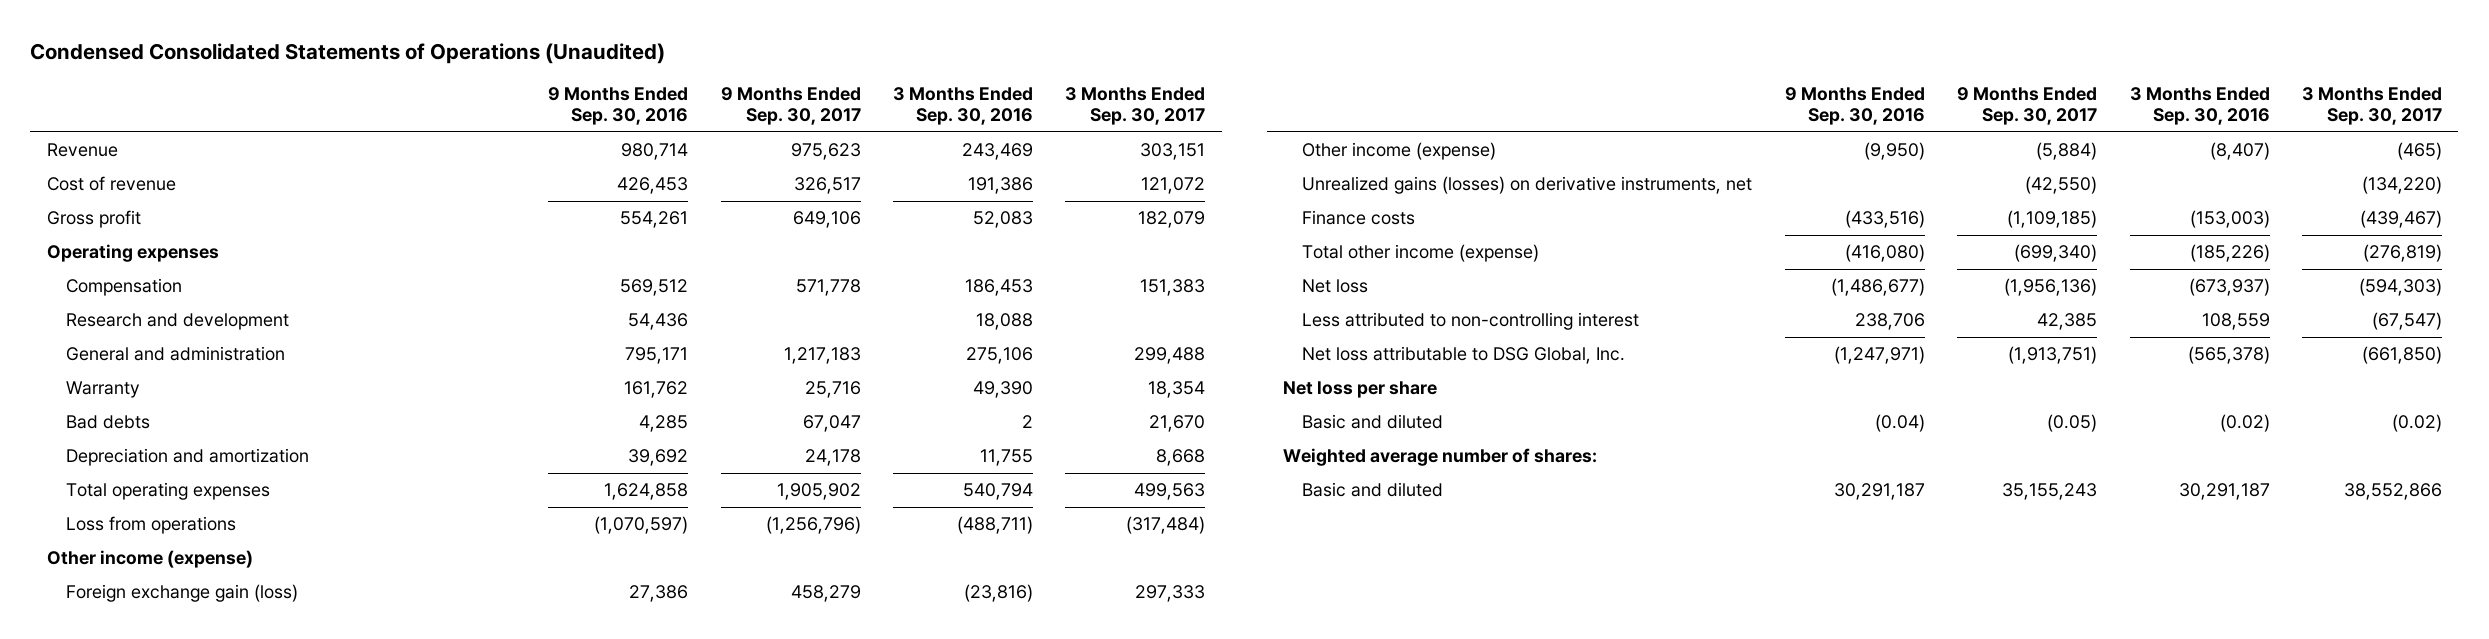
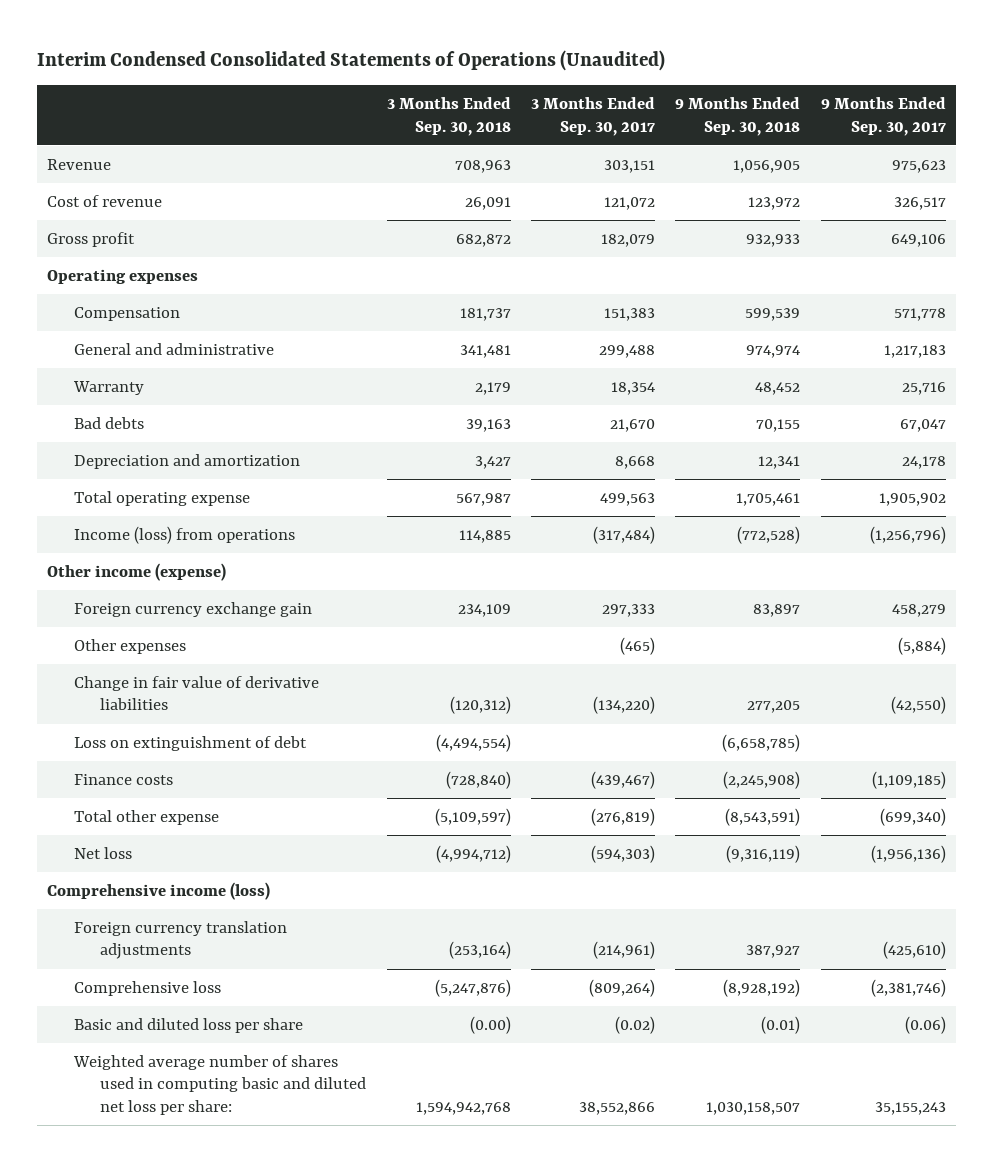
[30,42,666,64] Condensed Consolidated Statements of Operations (Unaudited) -> [36,50,665,72] Interim Condensed Consolidated Statements of Operations (Unaudited)
[548,87,689,126] 9 Months Ended Sep. 30, 2016 -> none
[893,87,1034,126] 3 Months Ended Sep. 30, 2016 -> none
none -> [386,97,511,136] 3 Months Ended Sep. 30, 2018
none -> [675,97,801,136] 9 Months Ended Sep. 30, 2018
[65,313,289,331] Research and development -> none
[65,346,285,362] General and administration -> [73,343,274,356] General and administrative
[65,482,270,501] Total operating expenses -> [73,491,250,507] Total operating expense
[65,516,236,535] Loss from operations -> [73,526,295,545] Income (loss) from operations
[65,584,298,603] Foreign exchange gain (loss) -> [73,602,312,618] Foreign currency exchange gain
[1302,142,1497,161] Other income (expense) -> [73,639,186,655] Other expenses
[1302,176,1753,195] Unrealized gains (losses) on derivative instruments, net -> [73,676,319,711] Change in fair value of derivative liabilities
none -> [73,736,307,752] Loss on extinguishment of debt
[1302,244,1540,263] Total other income (expense) -> [73,810,219,826] Total other expense
[1302,312,1640,331] Less attributed to non-controlling interest -> none
[1302,346,1626,365] Net loss attributable to DSG Global, Inc. -> none
[1283,381,1438,399] Net loss per share -> none
[1283,448,1598,467] Weighted average number of shares: -> none
none -> [46,882,270,901] Comprehensive income (loss)
none -> [73,921,287,960] Foreign currency translation adjustments
none -> [73,981,221,997] Comprehensive loss
[1302,414,1444,430] Basic and diluted -> [73,1018,303,1034] Basic and diluted loss per share
[2047,414,2098,433] (0.05) -> [904,1016,946,1035] (0.06)
[1302,482,1444,498] Basic and diluted -> [72,1055,367,1115] Weighted average number of shares used in computing basic and diluted net loss per share:

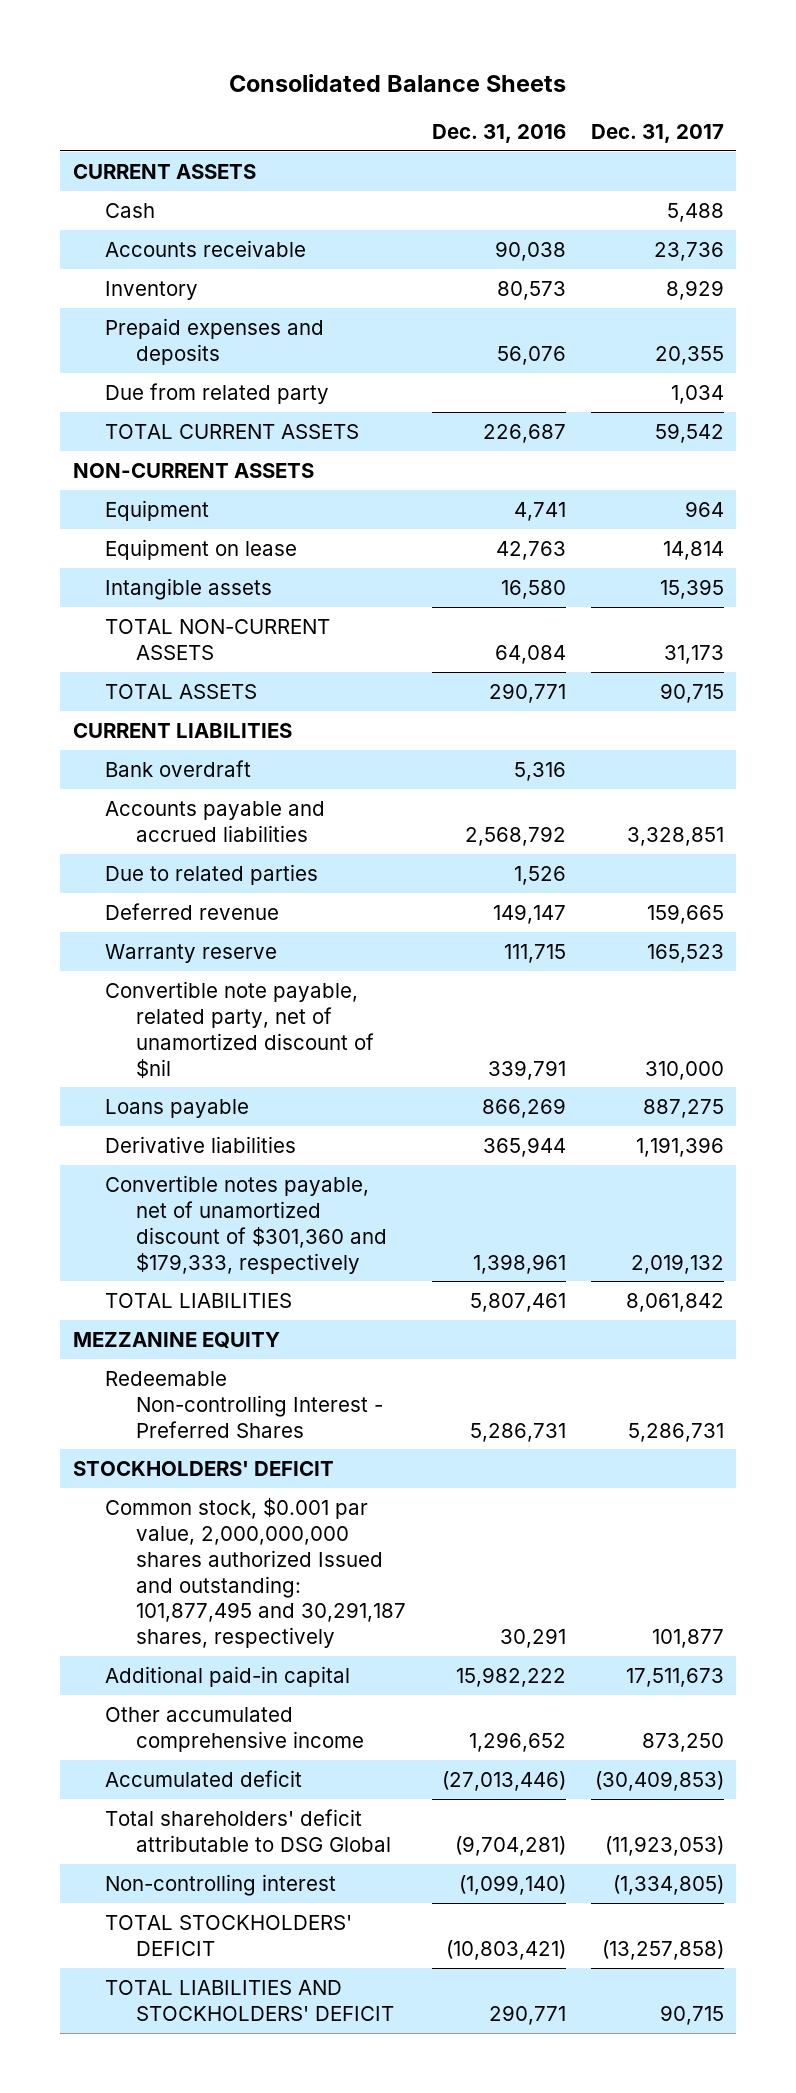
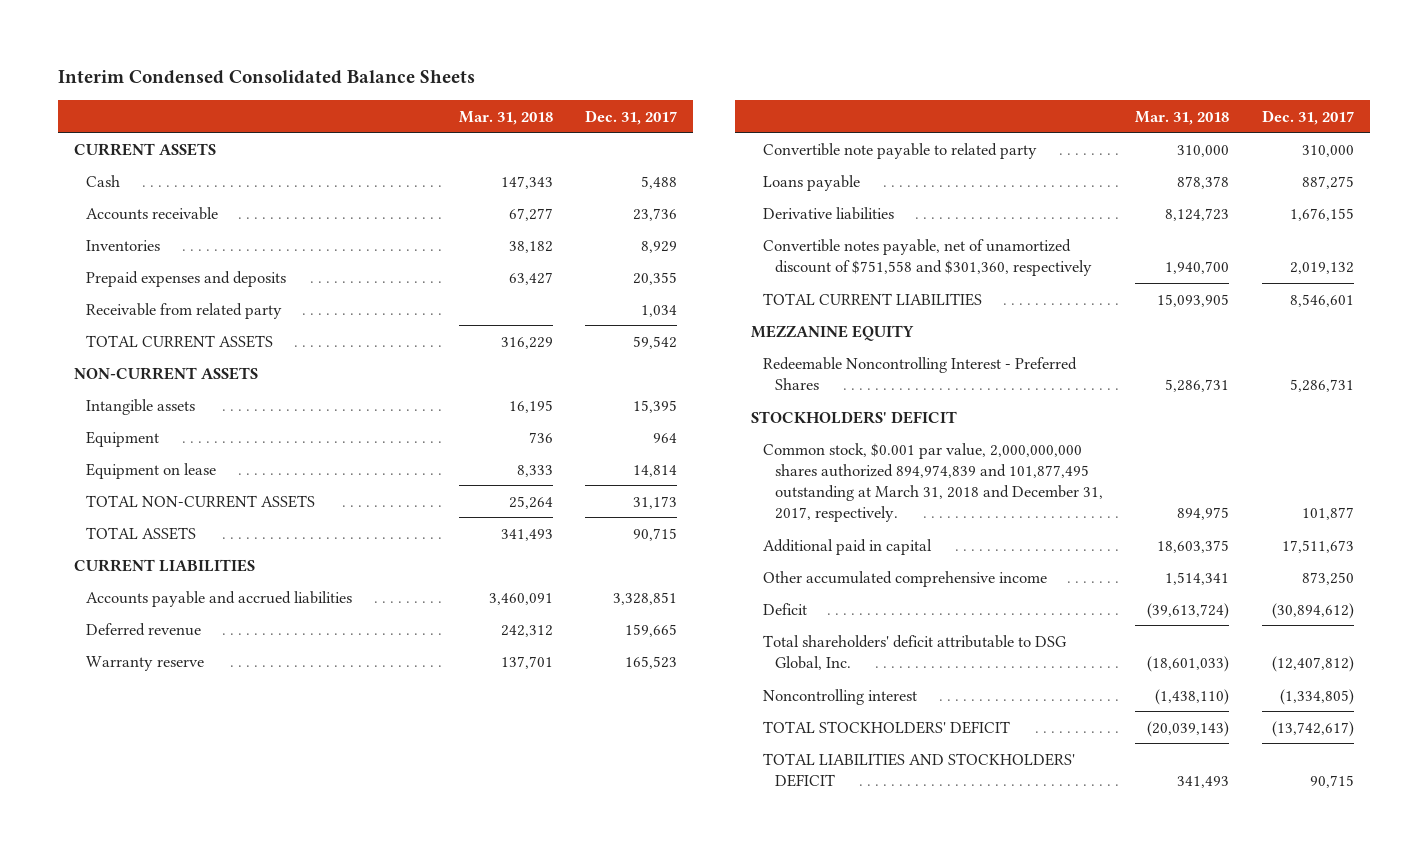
[229,73,567,92] Consolidated Balance Sheets -> [57,70,475,85] Interim Condensed Consolidated Balance Sheets
[431,123,566,143] Dec. 31, 2016 -> none
none -> [458,110,553,125] Mar. 31, 2018
[104,280,198,300] Inventory -> [86,239,161,251] Inventories
[104,382,329,404] Due from related party -> [86,302,283,319] Receivable from related party
[104,577,272,600] Intangible assets -> [86,398,196,415] Intangible assets
[104,759,251,777] Bank overdraft -> none
[104,863,318,885] Due to related parties -> none
[104,980,375,1078] Convertible note payable, related party, net of unamortized discount of $nil -> [762,142,1037,159] Convertible note payable to related party
[635,1136,724,1157] 1,191,396 -> [1289,207,1354,221] 1,676,155
[104,1174,388,1274] Convertible notes payable, net of unamortized discount of $301,360 and $179,333, respectively -> [762,238,1092,276] Convertible notes payable, net of unamortized discount of $751,558 and $301,360, respectively
[104,1292,292,1308] TOTAL LIABILITIES -> [762,292,982,306] TOTAL CURRENT LIABILITIES
[625,1292,724,1312] 8,061,842 -> [1289,293,1354,307] 8,546,601
[104,1370,384,1438] Redeemable Non-controlling Interest - Preferred Shares -> [762,356,1077,390] Redeemable Noncontrolling Interest - Preferred Shares
[104,1497,407,1649] Common stock, $0.001 par value, 2,000,000,000 shares authorized Issued and outstanding: 101,877,495 and 30,291,187 shares, respectively -> [762,442,1103,523] Common stock, $0.001 par value, 2,000,000,000 shares authorized 894,974,839 and 101,877,495 outstanding at March 31, 2018 and December 31, 2017, respectively.
[104,1665,350,1687] Additional paid-in capital -> [762,538,932,555] Additional paid in capital
[104,1769,302,1787] Accumulated deficit -> [762,602,807,615] Deficit
[594,1770,724,1791] (30,409,853) -> [1271,602,1354,619] (30,894,612)
[104,1808,392,1852] Total shareholders' deficit attributable to DSG Global -> [762,634,1066,670] Total shareholders' deficit attributable to DSG Global, Inc.
[604,1835,724,1856] (11,923,053) -> [1271,655,1354,672] (12,407,812)
[104,1873,336,1896] Non-controlling interest -> [762,688,917,705] Noncontrolling interest
[601,1939,724,1960] (13,257,858) -> [1271,720,1354,737] (13,742,617)

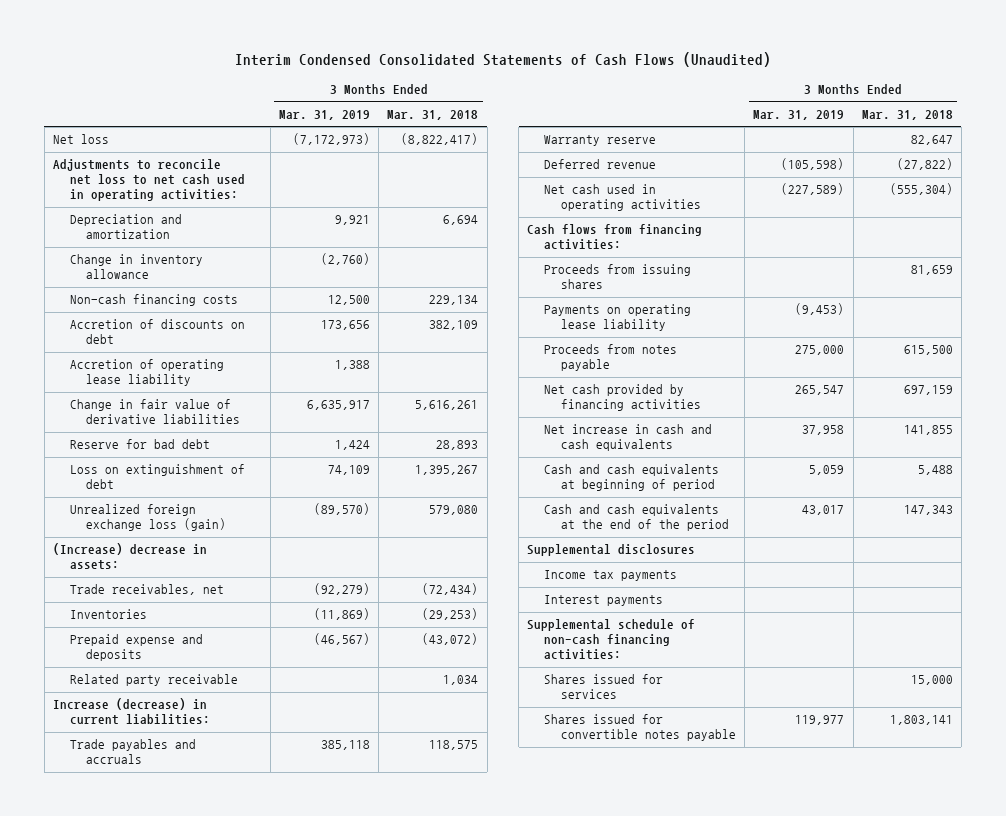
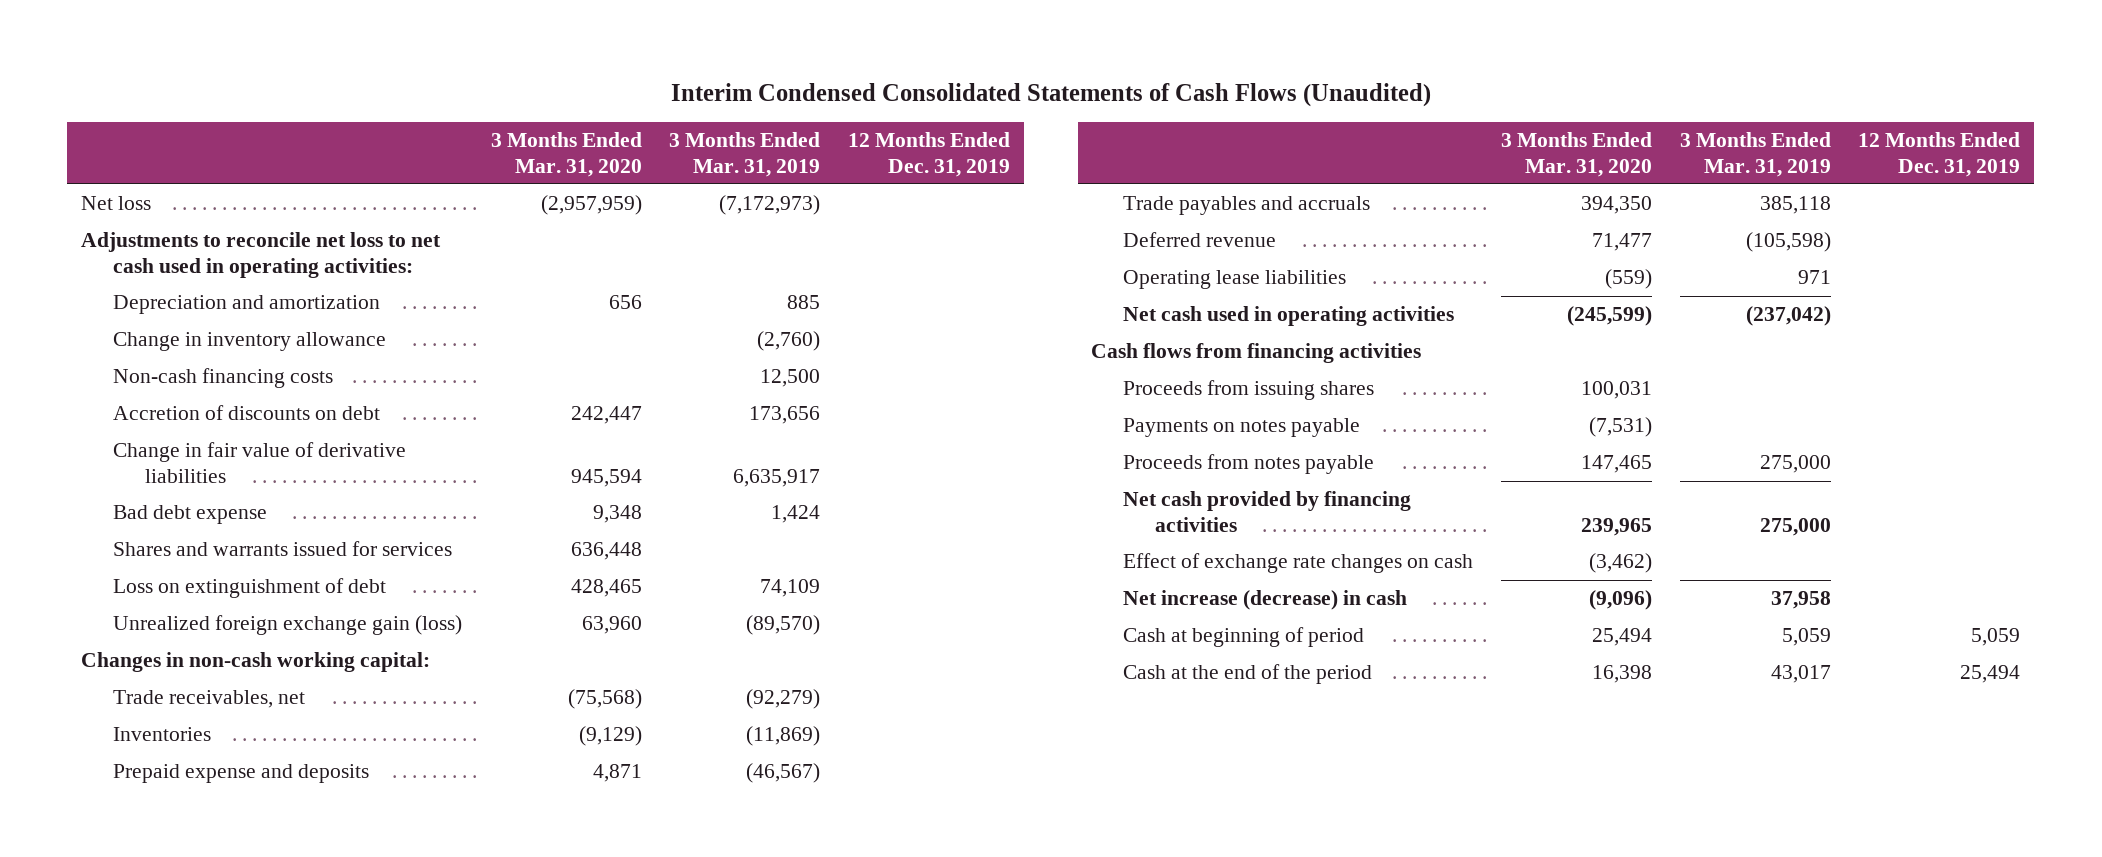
[387,109,479,120] Mar. 31, 2018 -> none
none -> [490,132,642,177] 3 Months Ended Mar. 31, 2020
none -> [848,132,1011,177] 12 Months Ended Dec. 31, 2019
[334,215,370,226] 9,921 -> [787,295,821,310] 885
[69,359,224,387] Accretion of operating lease liability -> none
[69,439,210,450] Reserve for bad debt -> [113,505,268,525] Bad debt expense
none -> [113,541,453,557] Shares and warrants issued for services
[69,504,227,532] Unrealized foreign exchange loss (gain) -> [113,615,463,636] Unrealized foreign exchange gain (loss)
[52,543,207,571] (Increase) decrease in assets: -> [81,652,431,673] Changes in non-cash working capital:
[69,674,238,687] Related party receivable -> none
[52,698,210,726] Increase (decrease) in current liabilities: -> none
[544,135,657,147] Warranty reserve -> none
none -> [1123,270,1347,290] Operating lease liabilities
[781,183,845,196] (227,589) -> [1745,306,1831,327] (237,042)
[527,224,703,251] Cash flows from financing activities: -> [1091,343,1422,364] Cash flows from financing activities
[544,304,692,332] Payments on operating lease liability -> none
none -> [1123,418,1361,438] Payments on notes payable
[527,544,696,557] Supplemental disclosures -> none
[544,570,678,582] Income tax payments -> none
[544,595,664,607] Interest payments -> none
[527,619,696,661] Supplemental schedule of non-cash financing activities: -> none
[544,674,664,700] Shares issued for services -> none
[544,714,736,742] Shares issued for convertible notes payable -> none
[795,385,845,396] 265,547 -> [1759,517,1831,536] 275,000
none -> [1123,553,1474,574] Effect of exchange rate changes on cash
[544,424,713,452] Net increase in cash and cash equivalents -> [1123,590,1408,611] Net increase (decrease) in cash
[544,464,720,492] Cash and cash equivalents at beginning of period -> [1123,627,1365,648] Cash at beginning of period
[544,504,729,532] Cash and cash equivalents at the end of the period -> [1123,664,1373,685] Cash at the end of the period

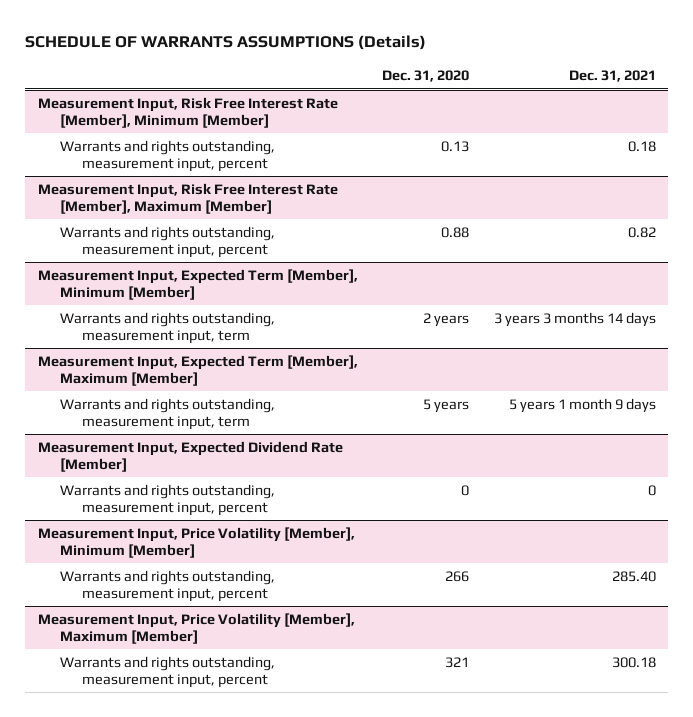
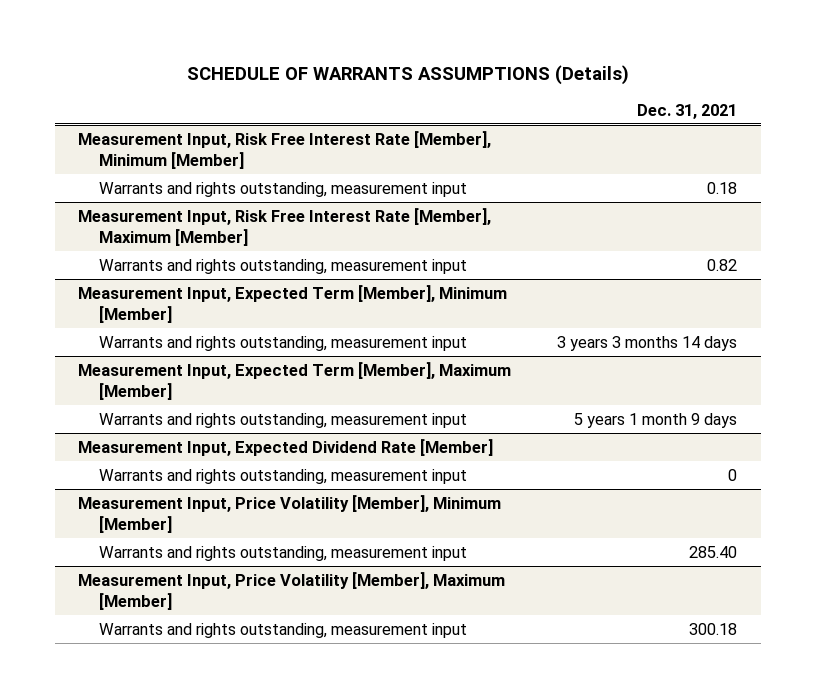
[382,69,470,82] Dec. 31, 2020 -> none
[59,140,275,172] Warrants and rights outstanding, measurement input, percent -> [98,181,467,197] Warrants and rights outstanding, measurement input
[59,226,275,258] Warrants and rights outstanding, measurement input, percent -> [98,258,467,274] Warrants and rights outstanding, measurement input
[59,312,275,344] Warrants and rights outstanding, measurement input, term -> [98,335,467,351] Warrants and rights outstanding, measurement input
[59,398,275,430] Warrants and rights outstanding, measurement input, term -> [98,412,467,428] Warrants and rights outstanding, measurement input
[59,484,275,516] Warrants and rights outstanding, measurement input, percent -> [98,468,467,484] Warrants and rights outstanding, measurement input
[59,570,275,602] Warrants and rights outstanding, measurement input, percent -> [98,545,467,561] Warrants and rights outstanding, measurement input
[59,656,275,688] Warrants and rights outstanding, measurement input, percent -> [98,622,467,638] Warrants and rights outstanding, measurement input

